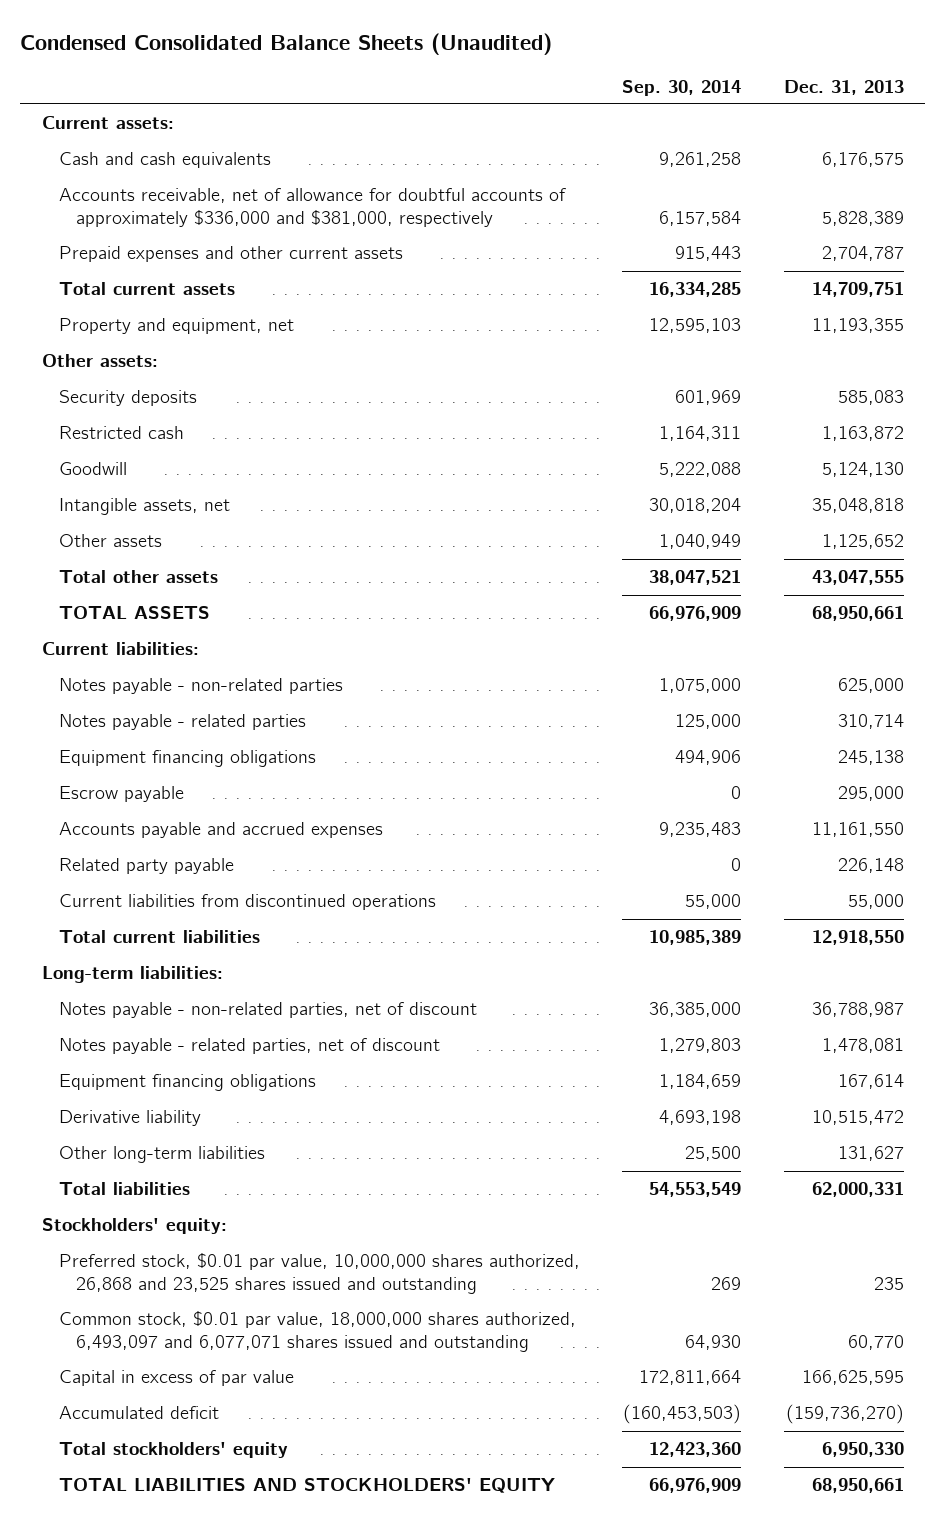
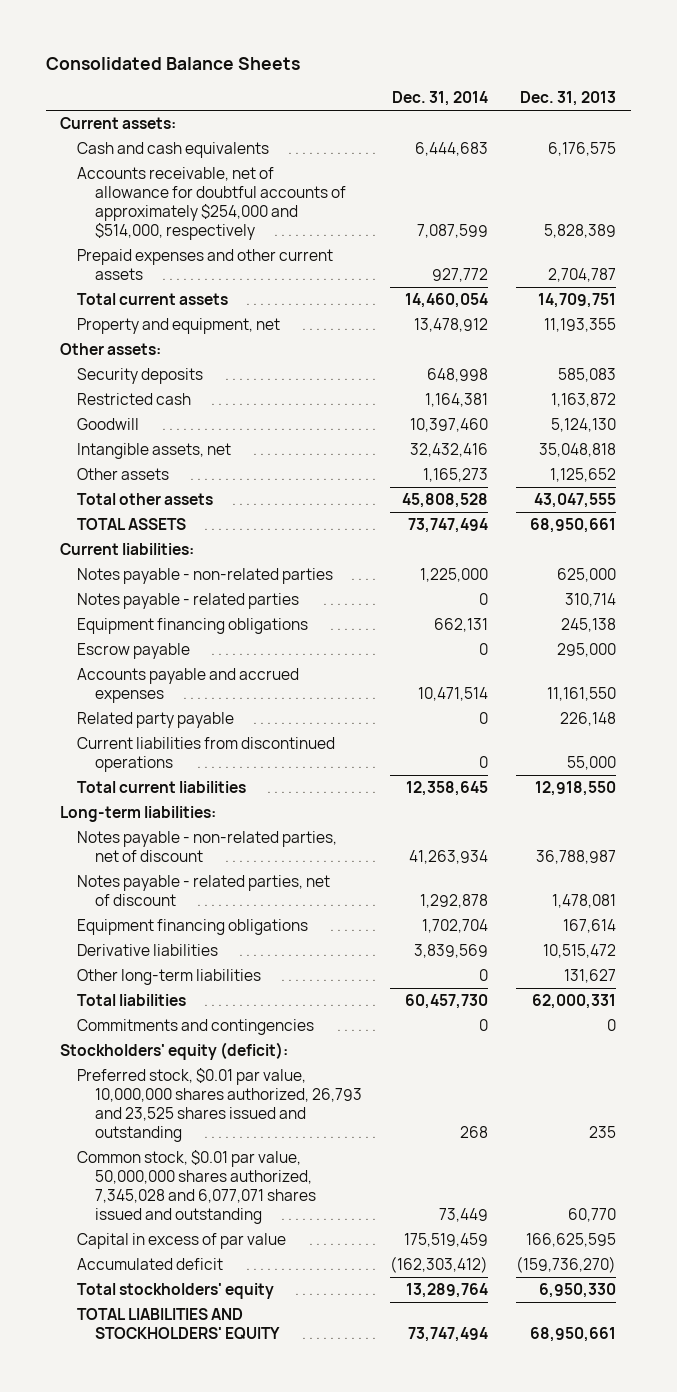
[20,32,553,55] Condensed Consolidated Balance Sheets (Unaudited) -> [45,56,300,70] Consolidated Balance Sheets
[622,79,742,96] Sep. 30, 2014 -> none
none -> [392,91,489,107] Dec. 31, 2014
[58,188,566,227] Accounts receivable, net of allowance for doubtful accounts of approximately $336,000 and $381,000, respectively -> [77,167,346,241] Accounts receivable, net of allowance for doubtful accounts of approximately $254,000 and $514,000, respectively
[58,1110,201,1127] Derivative liability -> [77,944,219,957] Derivative liabilities
none -> [77,1019,315,1036] Commitments and contingencies
[41,1218,227,1235] Stockholders' equity: -> [60,1042,289,1061] Stockholders' equity (deficit):
[58,1253,580,1294] Preferred stock, $0.01 par value, 10,000,000 shares authorized, 26,868 and 23,525 shares issued and outstanding -> [77,1068,362,1143] Preferred stock, $0.01 par value, 10,000,000 shares authorized, 26,793 and 23,525 shares issued and outstanding
[58,1311,576,1352] Common stock, $0.01 par value, 18,000,000 shares authorized, 6,493,097 and 6,077,071 shares issued and outstanding -> [77,1150,316,1225] Common stock, $0.01 par value, 50,000,000 shares authorized, 7,345,028 and 6,077,071 shares issued and outstanding

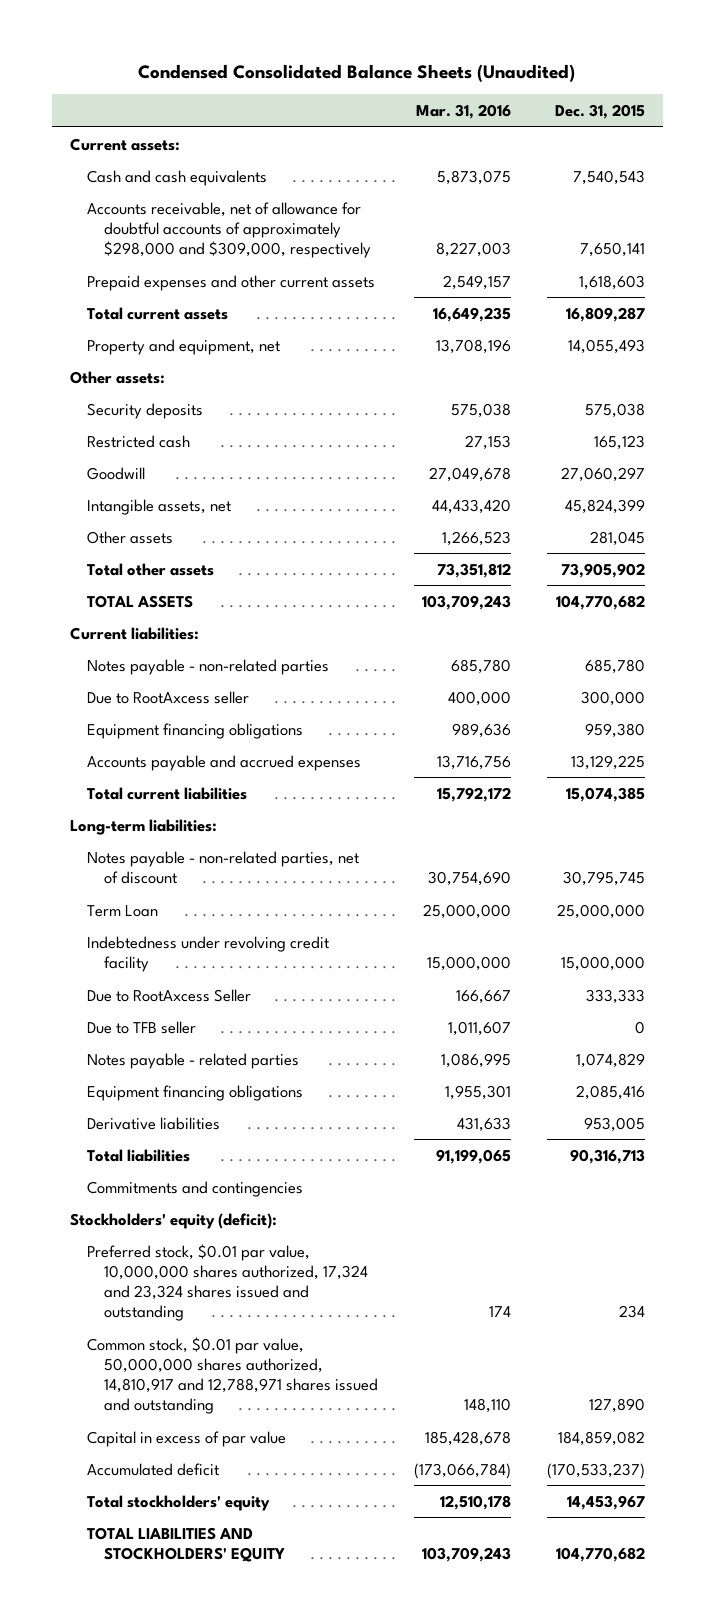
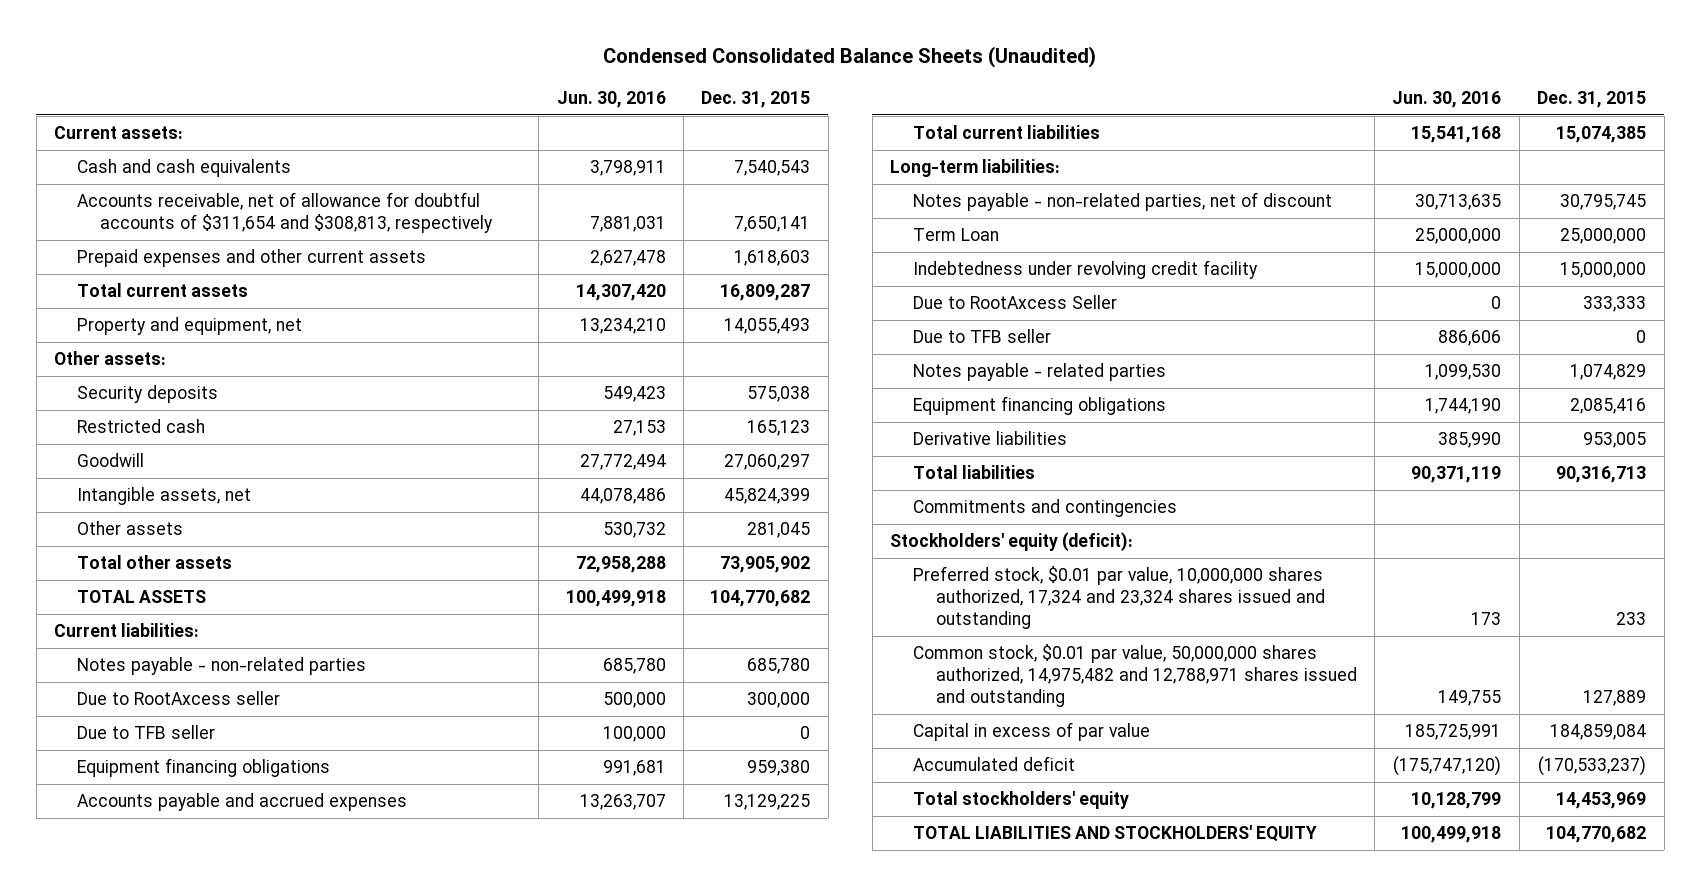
[416,103,512,119] Mar. 31, 2016 -> none
none -> [556,91,666,109] Jun. 30, 2016
[87,201,372,259] Accounts receivable, net of allowance for doubtful accounts of approximately $298,000 and $309,000, respectively -> [77,192,493,234] Accounts receivable, net of allowance for doubtful accounts of $311,654 and $308,813, respectively
none -> [77,725,216,740] Due to TFB seller
[618,1305,645,1319] 234 -> [1616,612,1647,626] 233
[87,1336,379,1415] Common stock, $0.01 par value, 50,000,000 shares authorized, 14,810,917 and 12,788,971 shares issued and outstanding -> [912,644,1357,708] Common stock, $0.01 par value, 50,000,000 shares authorized, 14,975,482 and 12,788,971 shares issued and outstanding
[588,1398,645,1414] 127,890 -> [1583,690,1647,707] 127,889
[557,1430,645,1446] 184,859,082 -> [1550,724,1647,741] 184,859,084
[566,1494,645,1510] 14,453,967 -> [1556,792,1647,810] 14,453,969

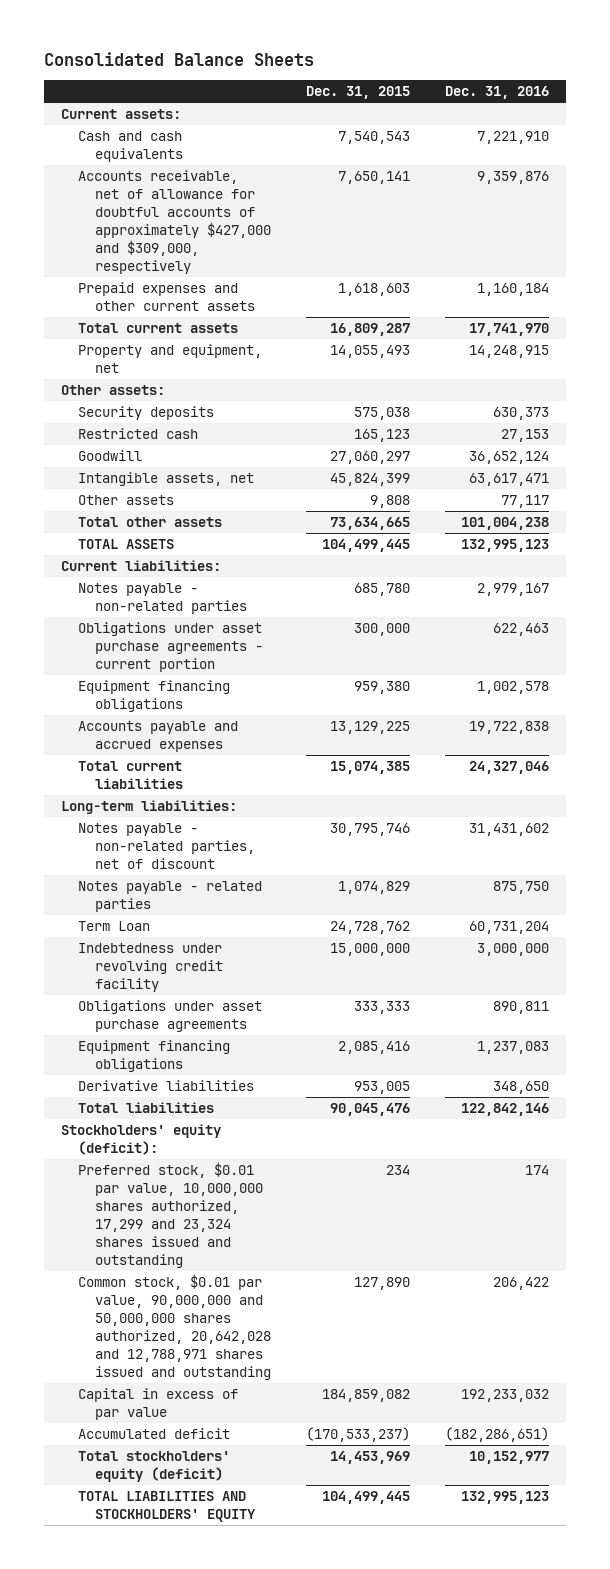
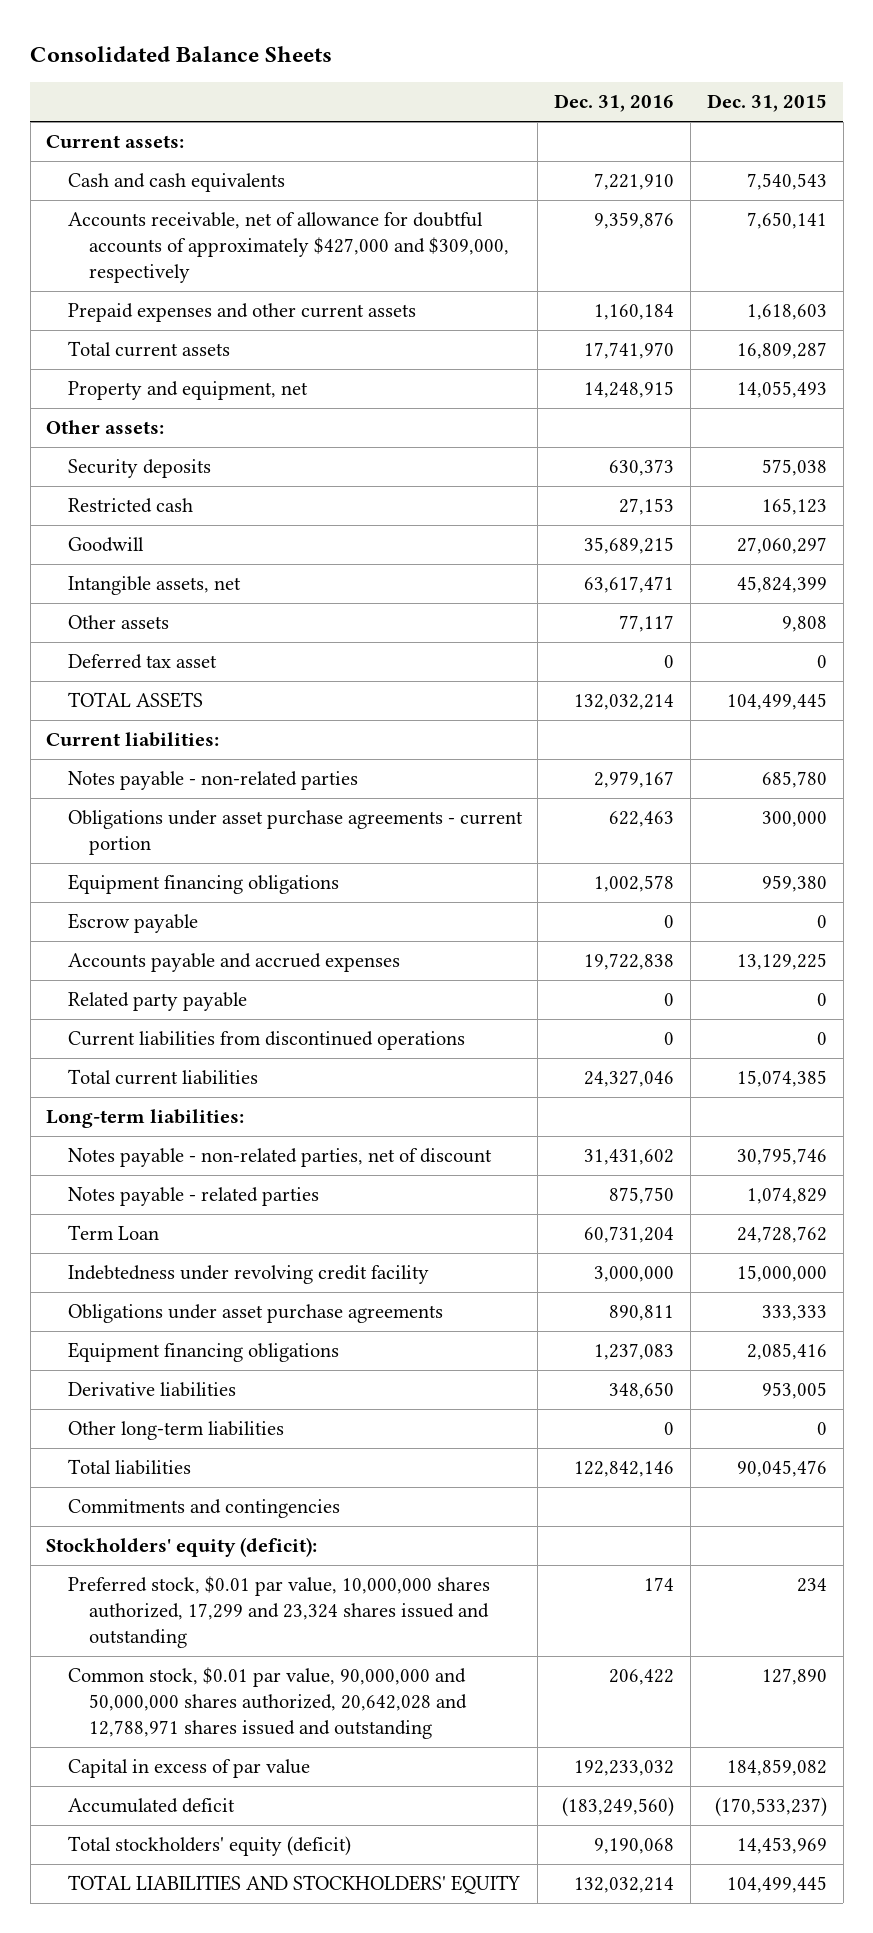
[468,451,549,465] 36,652,124 -> [584,537,675,555] 35,689,215
[78,517,223,528] Total other assets -> none
none -> [67,654,217,670] Deferred tax asset
[460,539,549,553] 132,995,123 -> [574,694,675,711] 132,032,214
none -> [67,913,198,934] Escrow payable
none -> [67,992,247,1012] Related party payable
none -> [67,1031,465,1051] Current liabilities from discontinued operations
none -> [67,1421,284,1441] Other long-term liabilities
none -> [67,1499,340,1519] Commitments and contingencies
[444,1427,549,1443] (182,286,651) -> [562,1797,675,1818] (183,249,560)
[468,1451,549,1465] 10,152,977 -> [594,1838,675,1855] 9,190,068
[460,1491,549,1505] 132,995,123 -> [574,1877,675,1894] 132,032,214

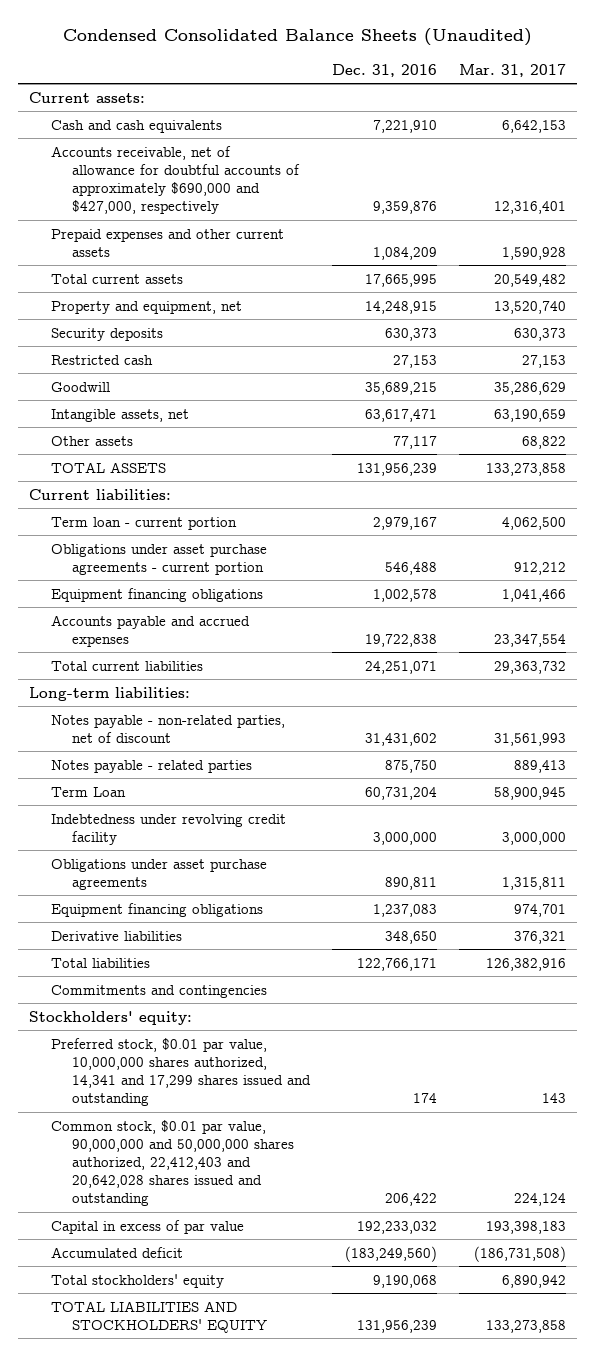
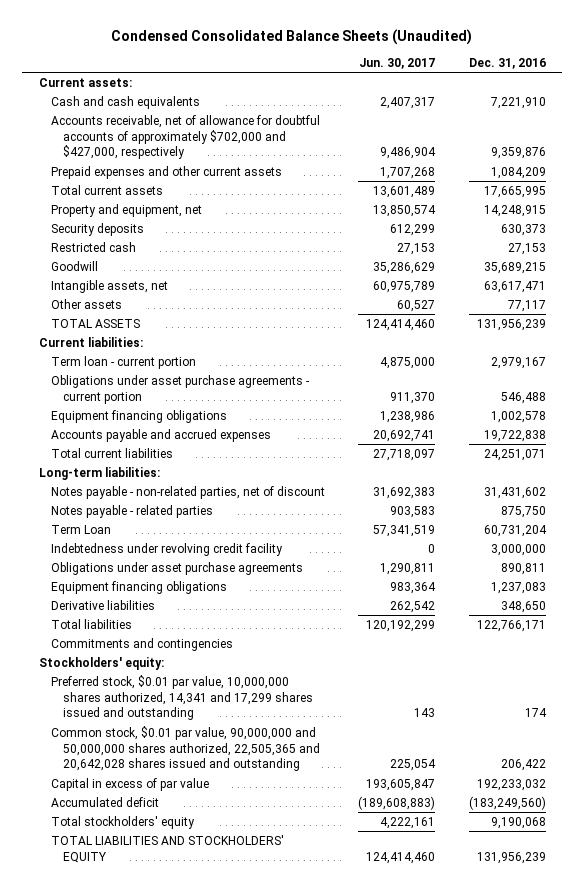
[459,63,567,77] Mar. 31, 2017 -> none
none -> [359,57,436,69] Jun. 30, 2017
[50,145,300,215] Accounts receivable, net of allowance for doubtful accounts of approximately $690,000 and $427,000, respectively -> [51,114,321,160] Accounts receivable, net of allowance for doubtful accounts of approximately $702,000 and $427,000, respectively
[50,1119,294,1207] Common stock, $0.01 par value, 90,000,000 and 50,000,000 shares authorized, 22,412,403 and 20,642,028 shares issued and outstanding -> [51,725,321,772] Common stock, $0.01 par value, 90,000,000 and 50,000,000 shares authorized, 22,505,365 and 20,642,028 shares issued and outstanding

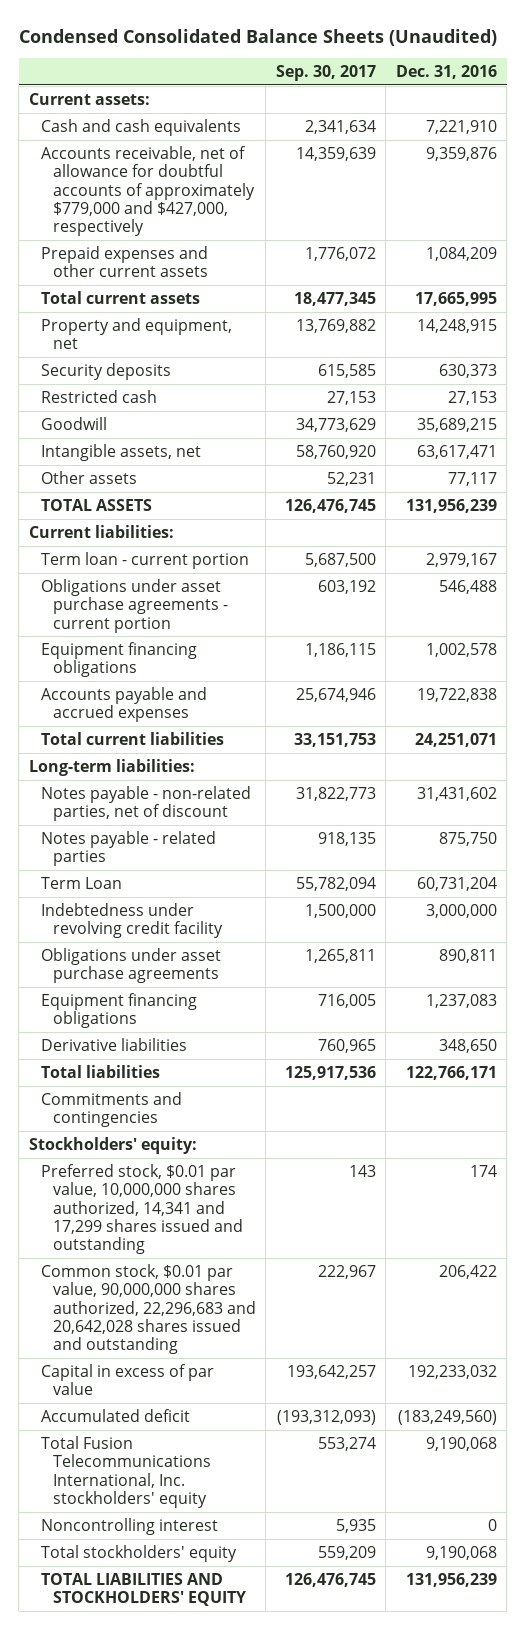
[359,57,436,69] Jun. 30, 2017 -> none
none -> [275,64,376,81] Sep. 30, 2017
[51,114,321,160] Accounts receivable, net of allowance for doubtful accounts of approximately $702,000 and $427,000, respectively -> [40,145,255,237] Accounts receivable, net of allowance for doubtful accounts of approximately $779,000 and $427,000, respectively
[51,725,321,772] Common stock, $0.01 par value, 90,000,000 and 50,000,000 shares authorized, 22,505,365 and 20,642,028 shares issued and outstanding -> [40,1263,256,1355] Common stock, $0.01 par value, 90,000,000 shares authorized, 22,296,683 and 20,642,028 shares issued and outstanding
none -> [40,1435,211,1508] Total Fusion Telecommunications International, Inc. stockholders' equity
none -> [40,1517,218,1535] Noncontrolling interest

